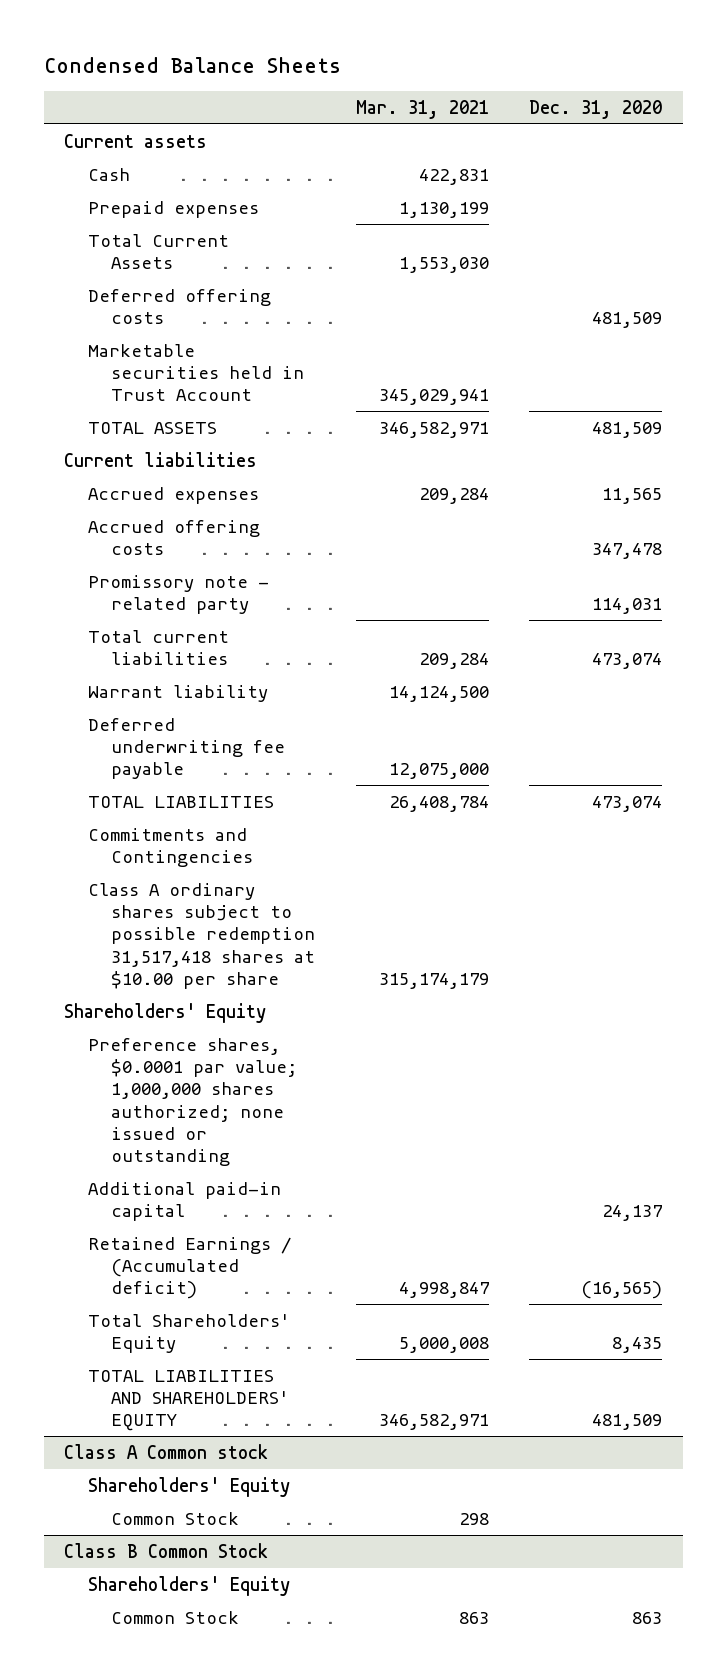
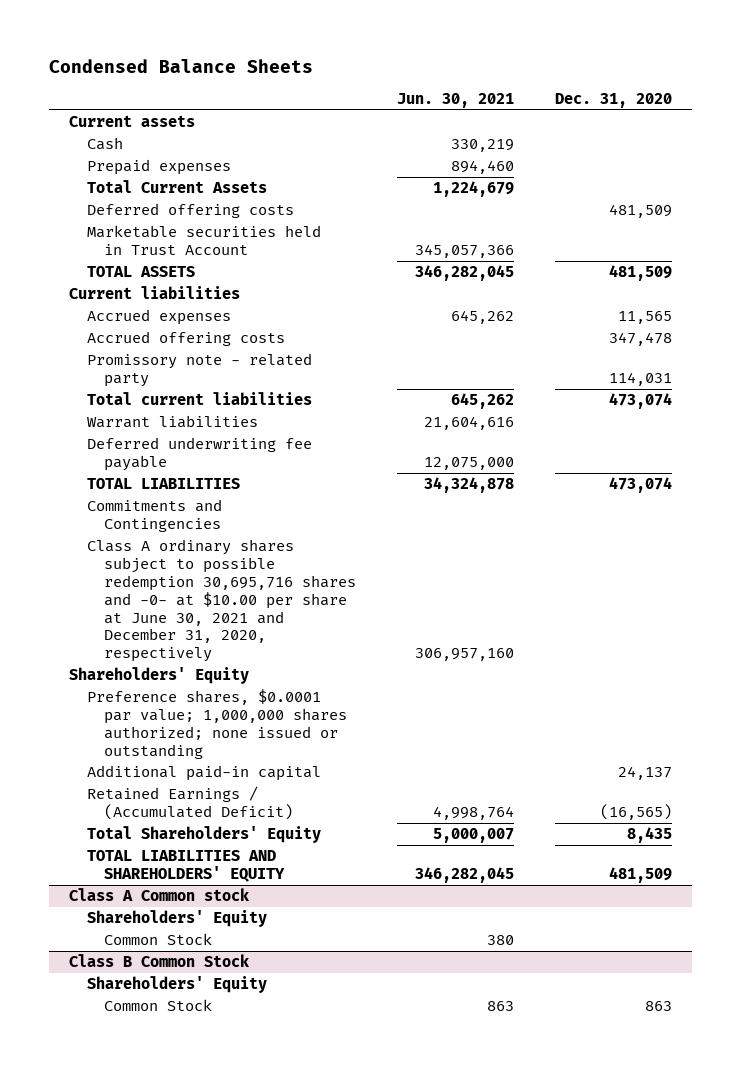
[355,99,489,119] Mar. 31, 2021 -> none
none -> [397,93,515,109] Jun. 30, 2021
[87,684,268,702] Warrant liability -> [86,415,258,429] Warrant liabilities
[87,882,316,990] Class A ordinary shares subject to possible redemption 31,517,418 shares at $10.00 per share -> [86,539,357,663] Class A ordinary shares subject to possible redemption 30,695,716 shares and -0- at $10.00 per share at June 30, 2021 and December 31, 2020, respectively
[87,1236,291,1300] Retained Earnings / (Accumulated deficit) -> [86,786,294,821] Retained Earnings / (Accumulated Deficit)

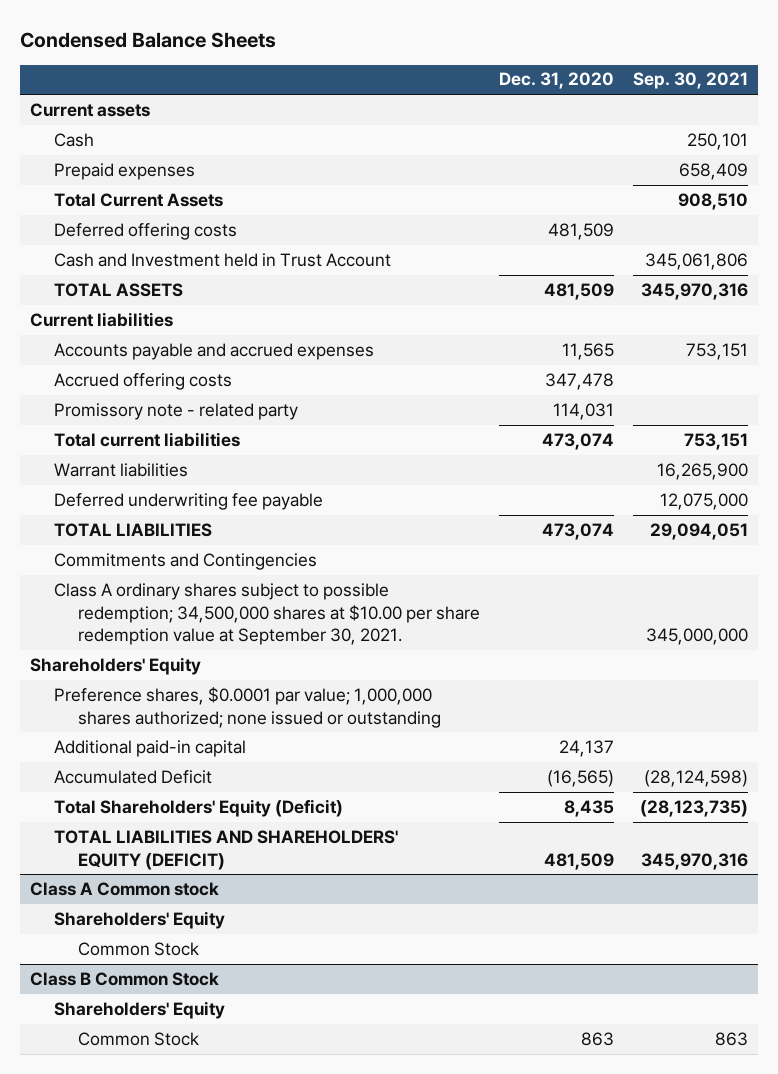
[397,93,515,109] Jun. 30, 2021 -> none
none -> [632,72,748,90] Sep. 30, 2021
[86,225,321,256] Marketable securities held in Trust Account -> [53,252,391,267] Cash and Investment held in Trust Account
[86,309,231,326] Accrued expenses -> [53,342,374,360] Accounts payable and accrued expenses
[86,539,357,663] Class A ordinary shares subject to possible redemption 30,695,716 shares and -0- at $10.00 per share at June 30, 2021 and December 31, 2020, respectively -> [53,582,480,646] Class A ordinary shares subject to possible redemption; 34,500,000 shares at $10.00 per share redemption value at September 30, 2021.
[86,786,294,821] Retained Earnings / (Accumulated Deficit) -> [53,769,212,784] Accumulated Deficit
[86,826,321,844] Total Shareholders' Equity -> [53,798,343,817] Total Shareholders' Equity (Deficit)
[86,850,286,883] TOTAL LIABILITIES AND SHAREHOLDERS' EQUITY -> [53,829,398,870] TOTAL LIABILITIES AND SHAREHOLDERS' EQUITY (DEFICIT)

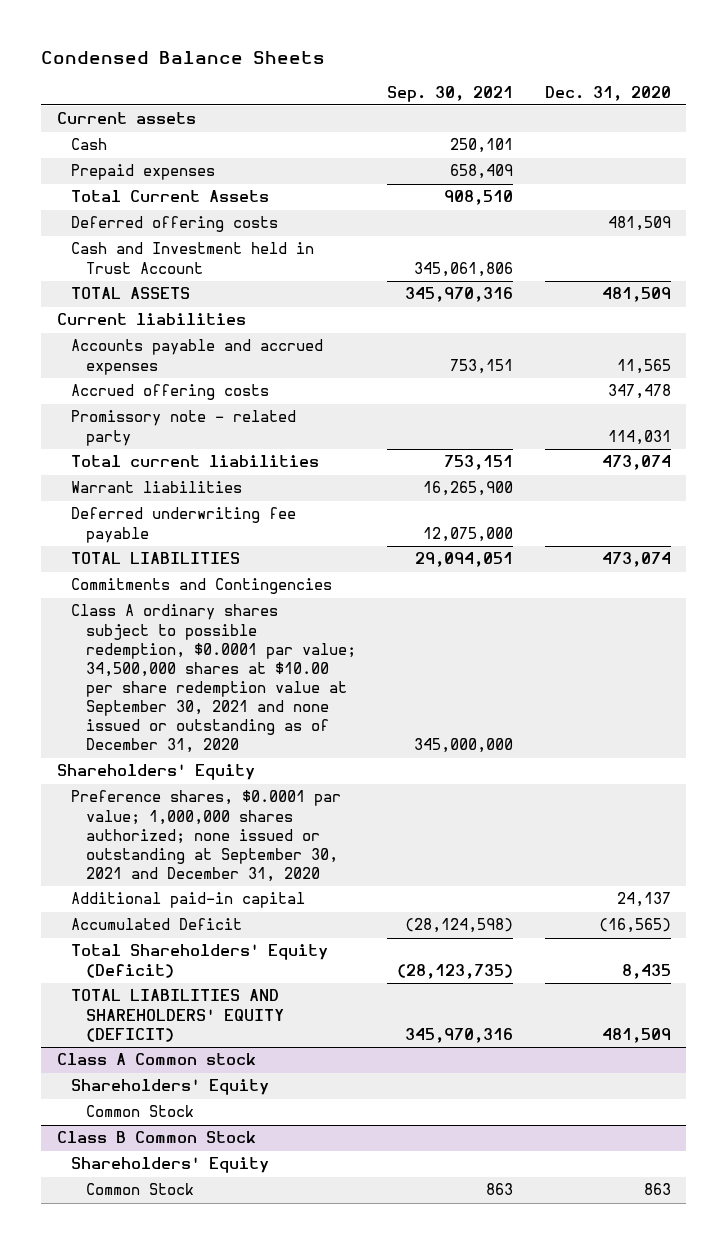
[53,582,480,646] Class A ordinary shares subject to possible redemption; 34,500,000 shares at $10.00 per share redemption value at September 30, 2021. -> [71,604,356,754] Class A ordinary shares subject to possible redemption, $0.0001 par value; 34,500,000 shares at $10.00 per share redemption value at September 30, 2021 and none issued or outstanding as of December 31, 2020
[53,686,441,728] Preference shares, $0.0001 par value; 1,000,000 shares authorized; none issued or outstanding -> [71,790,342,883] Preference shares, $0.0001 par value; 1,000,000 shares authorized; none issued or outstanding at September 30, 2021 and December 31, 2020

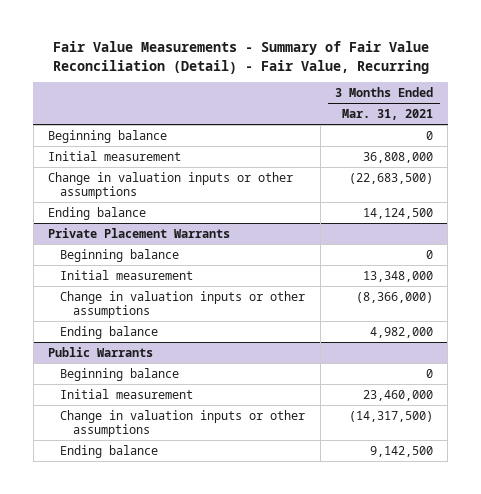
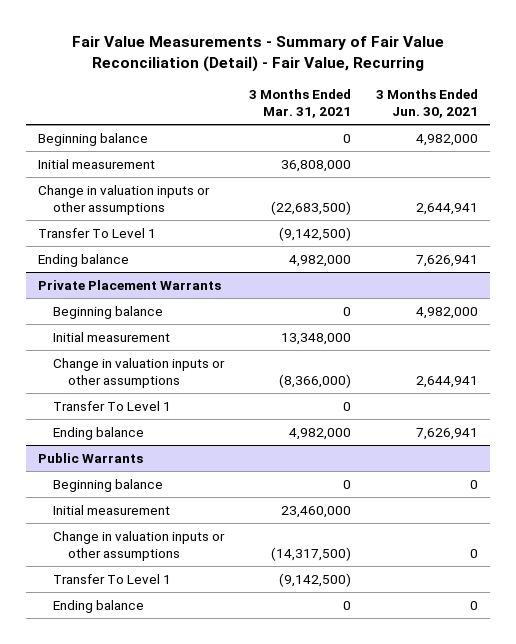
none -> [375,88,478,119] 3 Months Ended Jun. 30, 2021
none -> [38,227,157,238] Transfer To Level 1
[363,207,434,219] 14,124,500 -> [288,254,351,267] 4,982,000
none -> [52,400,171,411] Transfer To Level 1
none -> [52,573,171,584] Transfer To Level 1
[370,445,434,457] 9,142,500 -> [342,600,351,610] 0

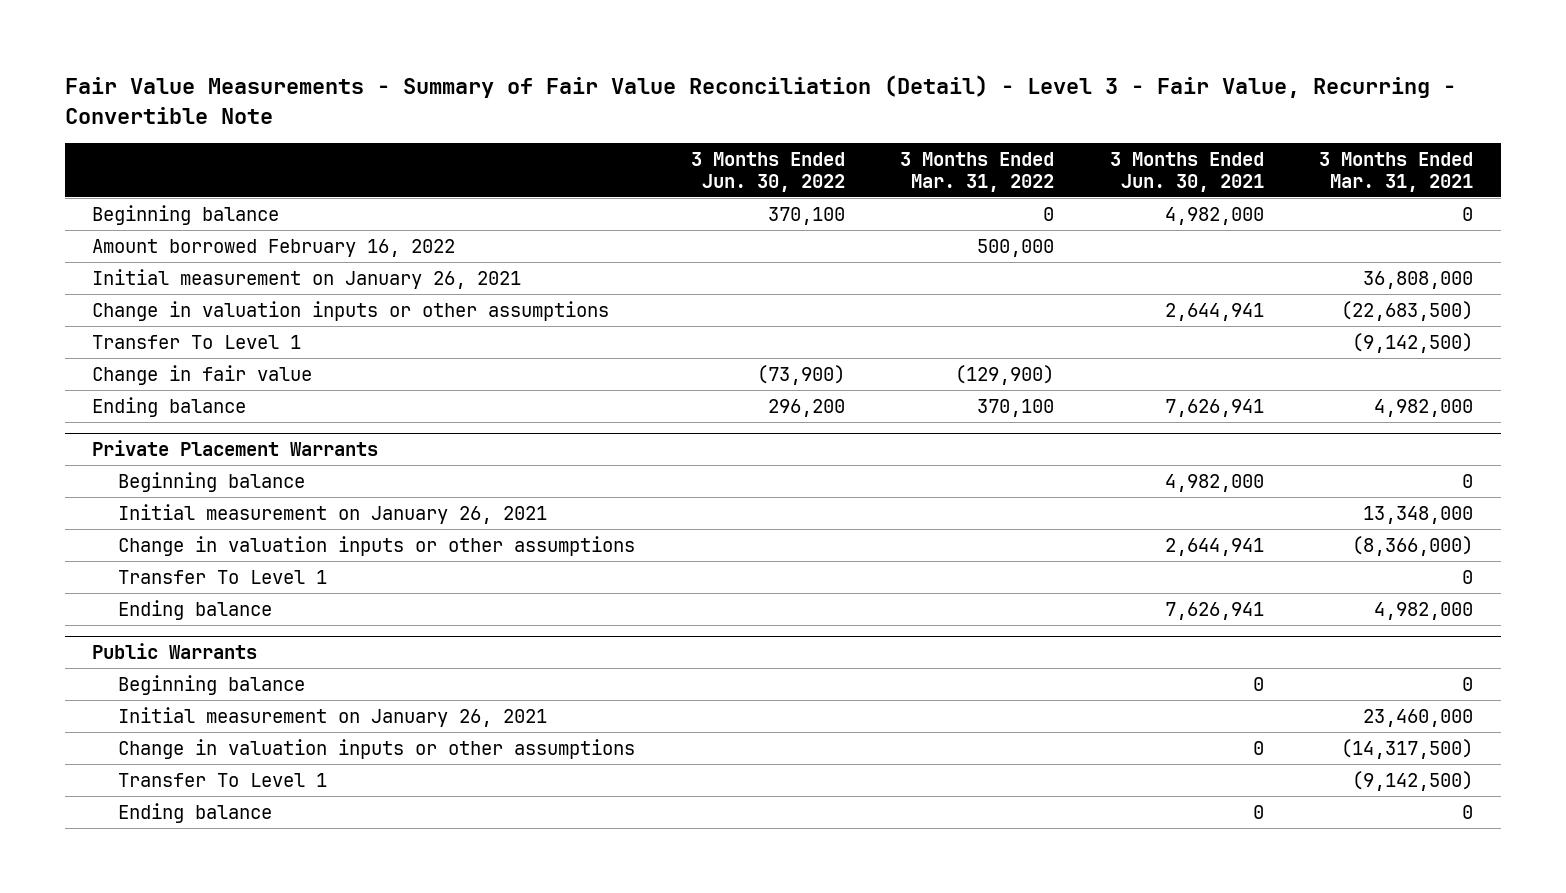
[72,35,445,72] Fair Value Measurements - Summary of Fair Value Reconciliation (Detail) - Fair Value, Recurring -> [64,75,1456,125] Fair Value Measurements - Summary of Fair Value Reconciliation (Detail) - Level 3 - Fair Value, Recurring - Convertible Note
none -> [690,151,845,193] 3 Months Ended Jun. 30, 2022
none -> [900,151,1055,193] 3 Months Ended Mar. 31, 2022
none -> [92,238,456,257] Amount borrowed February 16, 2022
[38,158,156,169] Initial measurement -> [92,268,522,289] Initial measurement on January 26, 2021
none -> [92,364,313,385] Change in fair value
[52,331,170,342] Initial measurement -> [118,503,548,524] Initial measurement on January 26, 2021
[52,504,170,515] Initial measurement -> [118,706,548,727] Initial measurement on January 26, 2021

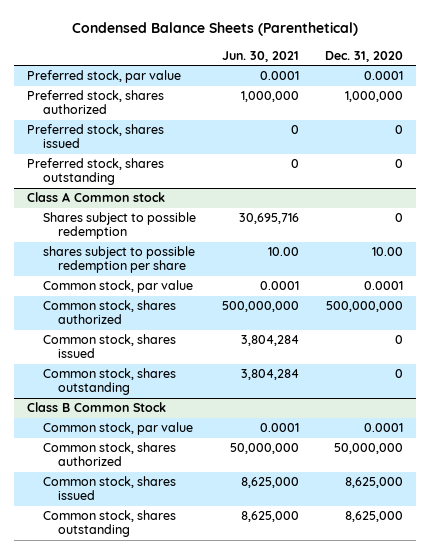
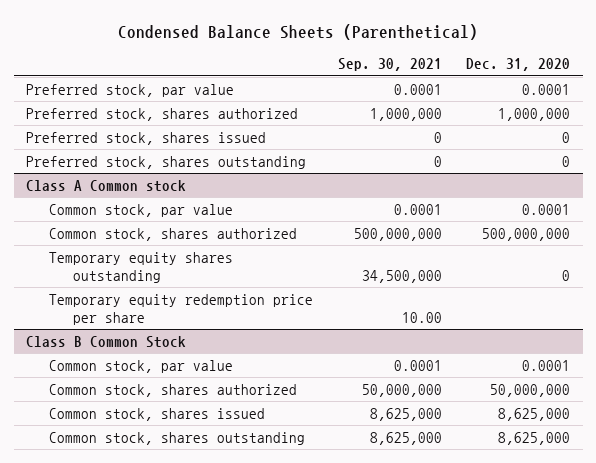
[221,50,299,62] Jun. 30, 2021 -> none
none -> [337,58,442,72] Sep. 30, 2021
[42,212,196,240] Shares subject to possible redemption -> none
[42,246,195,274] shares subject to possible redemption per share -> none
[42,334,176,359] Common stock, shares issued -> none
[42,368,176,396] Common stock, shares outstanding -> none
none -> [49,251,234,284] Temporary equity shares outstanding
none -> [49,293,314,326] Temporary equity redemption price per share

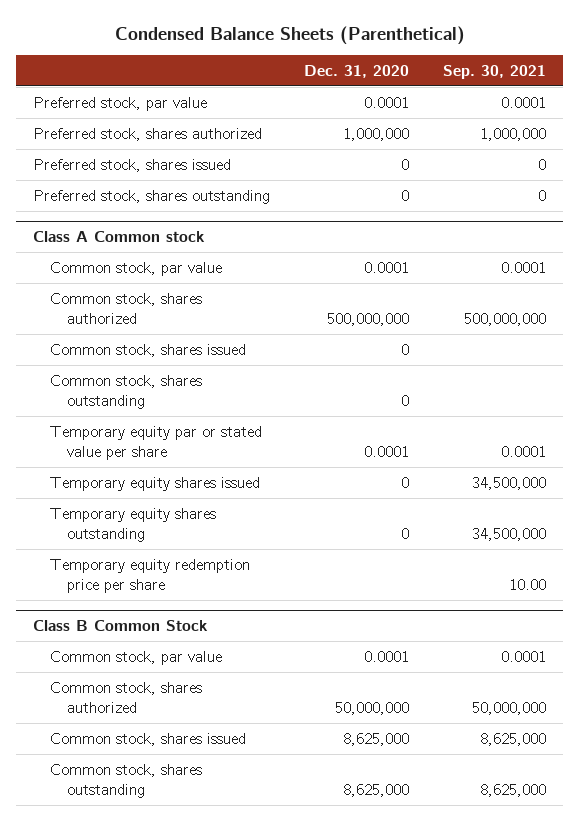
none -> [50,343,247,357] Common stock, shares issued
none -> [50,374,203,409] Common stock, shares outstanding
none -> [50,425,263,460] Temporary equity par or stated value per share
none -> [50,476,261,491] Temporary equity shares issued

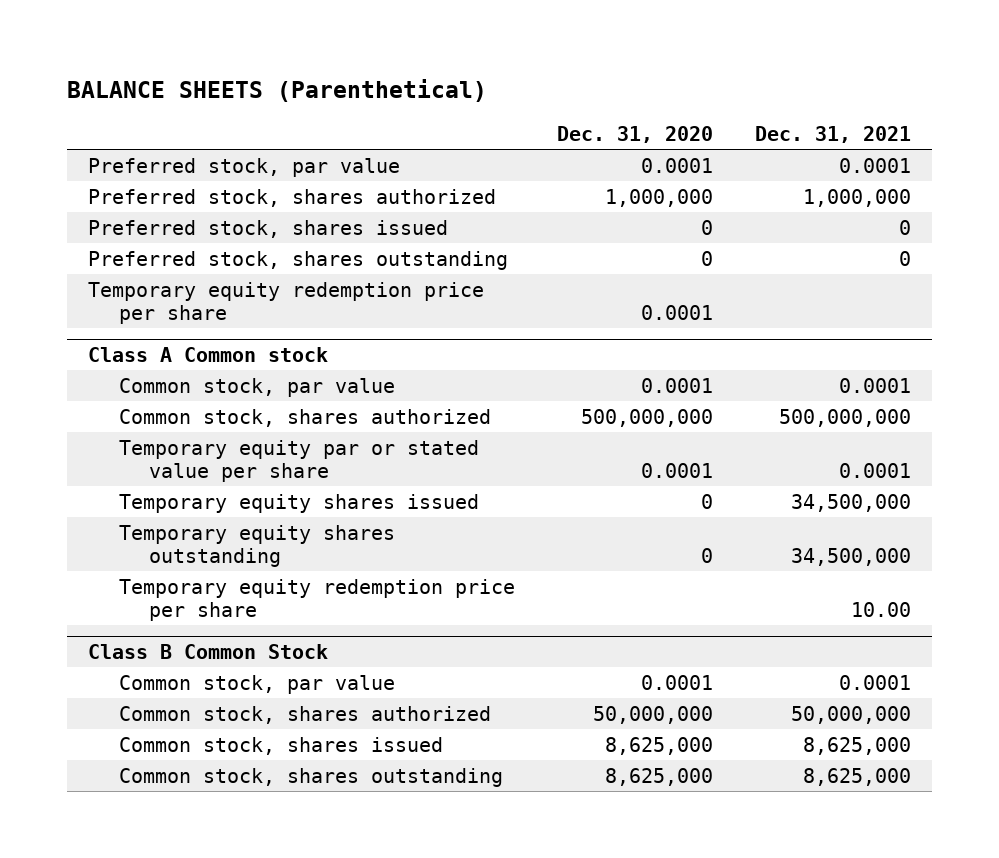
[114,25,465,45] Condensed Balance Sheets (Parenthetical) -> [67,79,488,103] BALANCE SHEETS (Parenthetical)
[443,65,547,80] Sep. 30, 2021 -> none
none -> [754,126,911,144] Dec. 31, 2021
none -> [88,281,485,324] Temporary equity redemption price per share
[50,343,247,357] Common stock, shares issued -> none
[50,374,203,409] Common stock, shares outstanding -> none

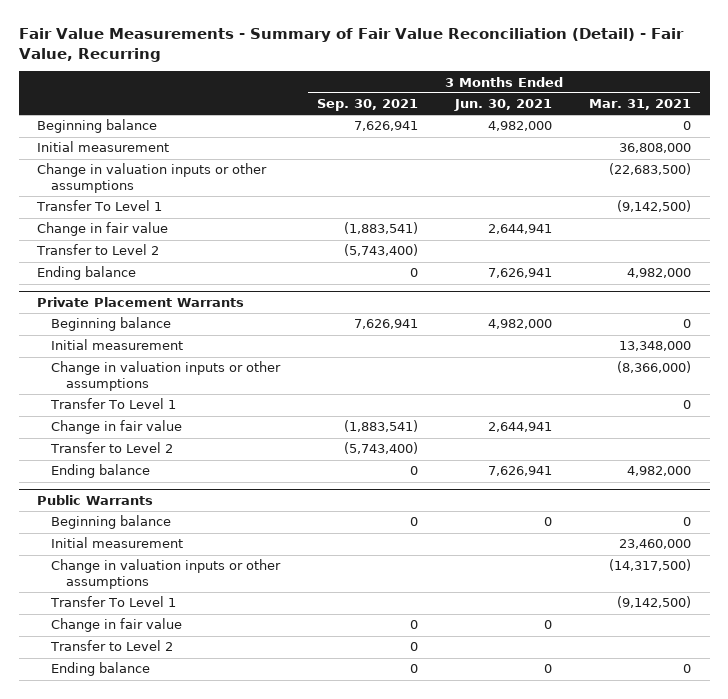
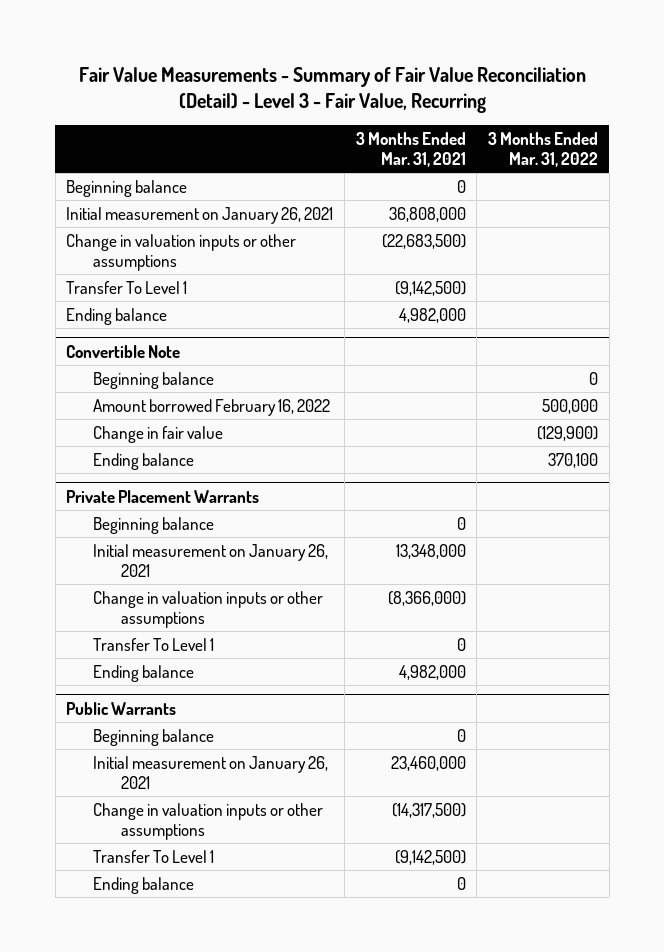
[18,27,684,62] Fair Value Measurements - Summary of Fair Value Reconciliation (Detail) - Fair Value, Recurring -> [79,66,587,114] Fair Value Measurements - Summary of Fair Value Reconciliation (Detail) - Level 3 - Fair Value, Recurring
[317,99,419,112] Sep. 30, 2021 -> none
[454,99,553,112] Jun. 30, 2021 -> none
none -> [488,132,599,168] 3 Months Ended Mar. 31, 2022
[37,141,170,153] Initial measurement -> [66,206,334,224] Initial measurement on January 26, 2021
[37,222,169,237] Change in fair value -> none
[36,244,160,256] Transfer to Level 2 -> none
none -> [66,344,181,358] Convertible Note
none -> [93,371,215,389] Beginning balance
none -> [93,398,331,416] Amount borrowed February 16, 2022
none -> [93,425,224,443] Change in fair value
none -> [93,452,195,470] Ending balance
[51,339,184,351] Initial measurement -> [93,543,329,577] Initial measurement on January 26, 2021
[51,420,183,435] Change in fair value -> none
[50,442,174,454] Transfer to Level 2 -> none
[51,537,184,549] Initial measurement -> [93,755,329,789] Initial measurement on January 26, 2021
[51,618,183,633] Change in fair value -> none
[50,640,174,652] Transfer to Level 2 -> none

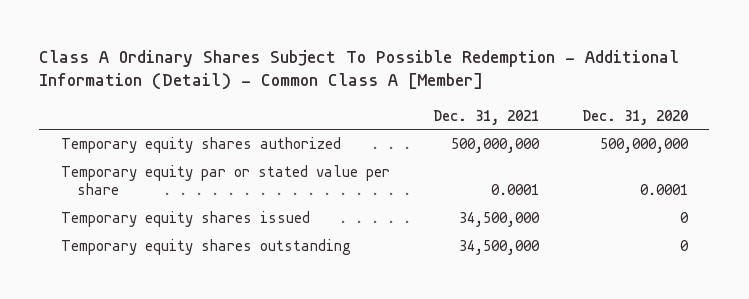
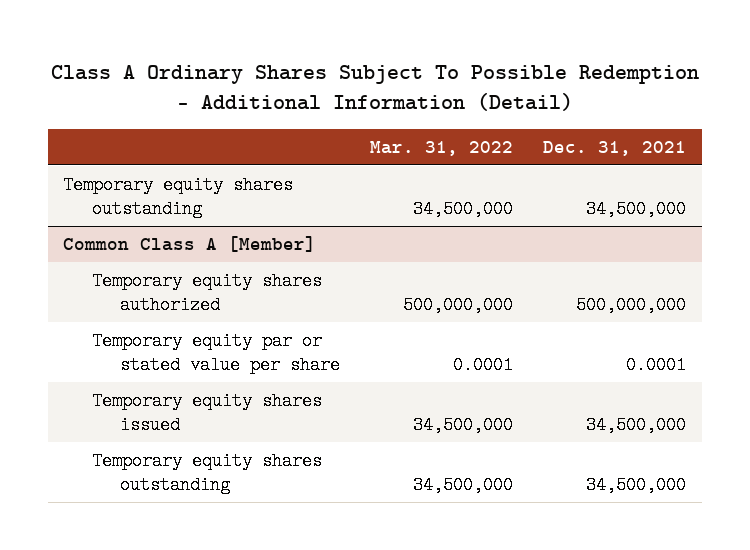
[39,49,680,91] Class A Ordinary Shares Subject To Possible Redemption - Additional Information (Detail) - Common Class A [Member] -> [50,64,699,112] Class A Ordinary Shares Subject To Possible Redemption - Additional Information (Detail)
[581,109,688,125] Dec. 31, 2020 -> none
none -> [370,140,514,156] Mar. 31, 2022
none -> [63,176,294,218] Temporary equity shares outstanding
none -> [63,236,317,253] Common Class A [Member]

